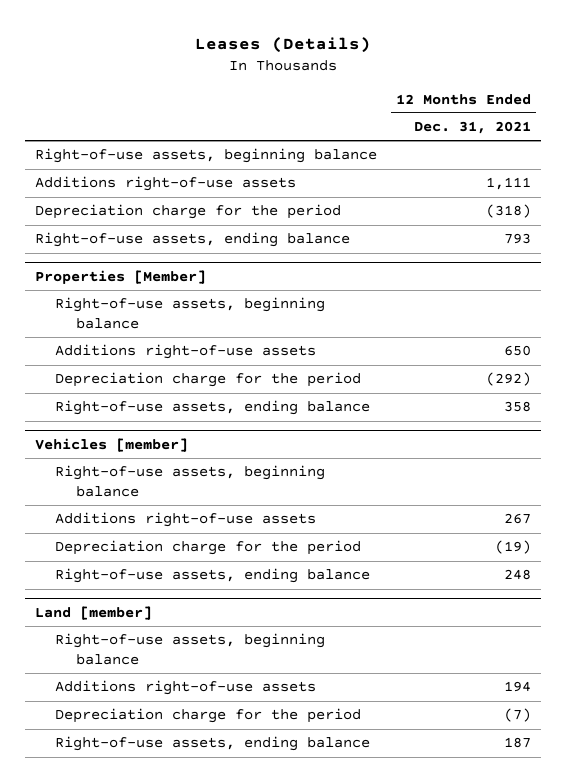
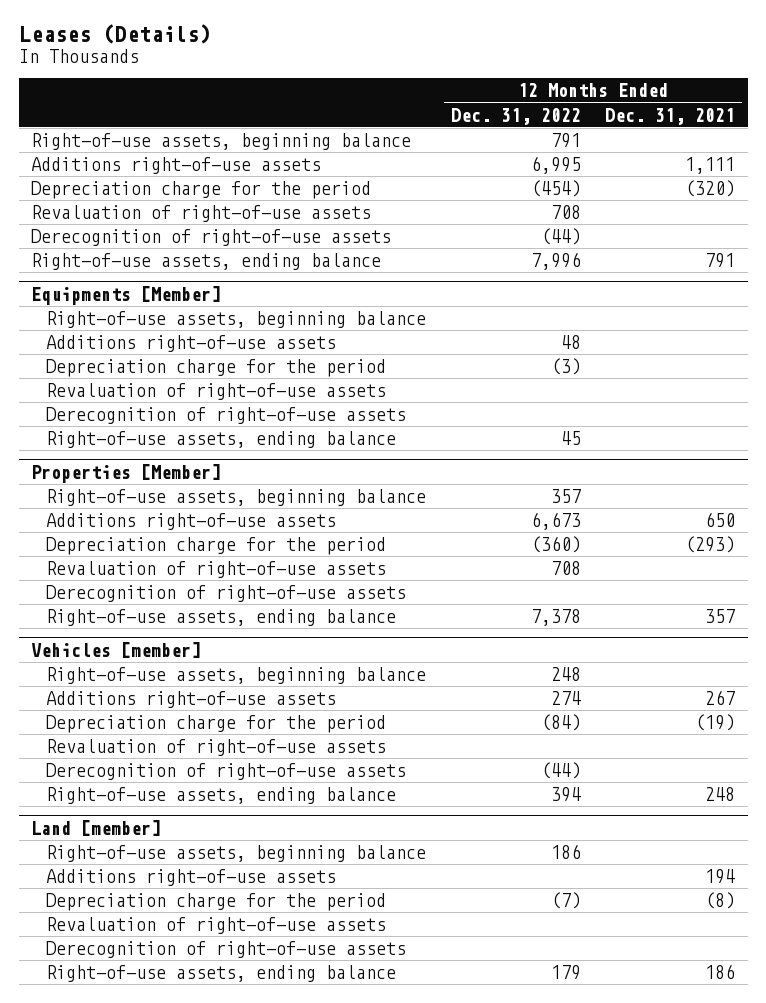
none -> [450,107,581,125] Dec. 31, 2022
[486,204,532,219] (318) -> [685,180,736,198] (320)
none -> [31,205,372,223] Revaluation of right-of-use assets
none -> [31,229,392,247] Derecognition of right-of-use assets
[504,233,532,245] 793 -> [705,253,736,269] 791
none -> [31,285,222,305] Equipments [Member]
none -> [45,311,426,329] Right-of-use assets, beginning balance
none -> [45,335,336,353] Additions right-of-use assets
none -> [45,359,386,378] Depreciation charge for the period
none -> [45,383,386,401] Revaluation of right-of-use assets
none -> [45,407,406,425] Derecognition of right-of-use assets
none -> [45,431,396,449] Right-of-use assets, ending balance
[486,372,532,387] (292) -> [685,536,736,554] (293)
none -> [45,561,386,579] Revaluation of right-of-use assets
none -> [45,585,406,603] Derecognition of right-of-use assets
[504,401,532,413] 358 -> [705,609,736,624] 357
none -> [45,739,386,757] Revaluation of right-of-use assets
none -> [45,763,406,781] Derecognition of right-of-use assets
[504,708,532,723] (7) -> [705,892,736,910] (8)
none -> [45,917,386,935] Revaluation of right-of-use assets
none -> [45,941,406,959] Derecognition of right-of-use assets
[504,737,532,749] 187 -> [705,964,736,980] 186

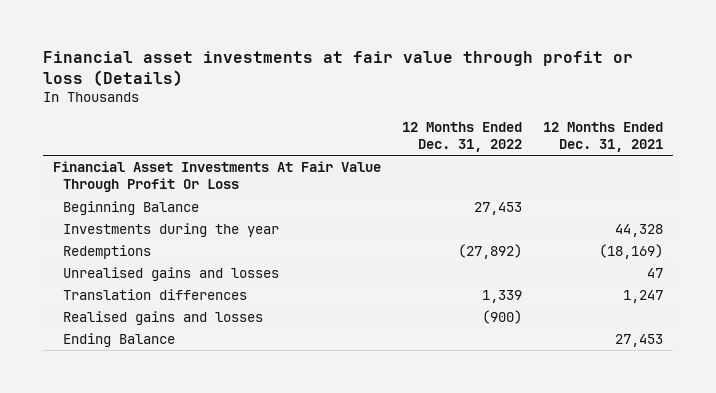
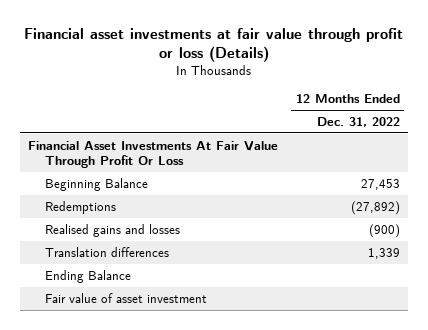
[542,121,663,153] 12 Months Ended Dec. 31, 2021 -> none
[62,223,279,238] Investments during the year -> none
[62,267,279,282] Unrealised gains and losses -> none
[62,289,247,301] Translation differences -> [44,246,169,257] Translation differences
none -> [44,292,207,303] Fair value of asset investment

